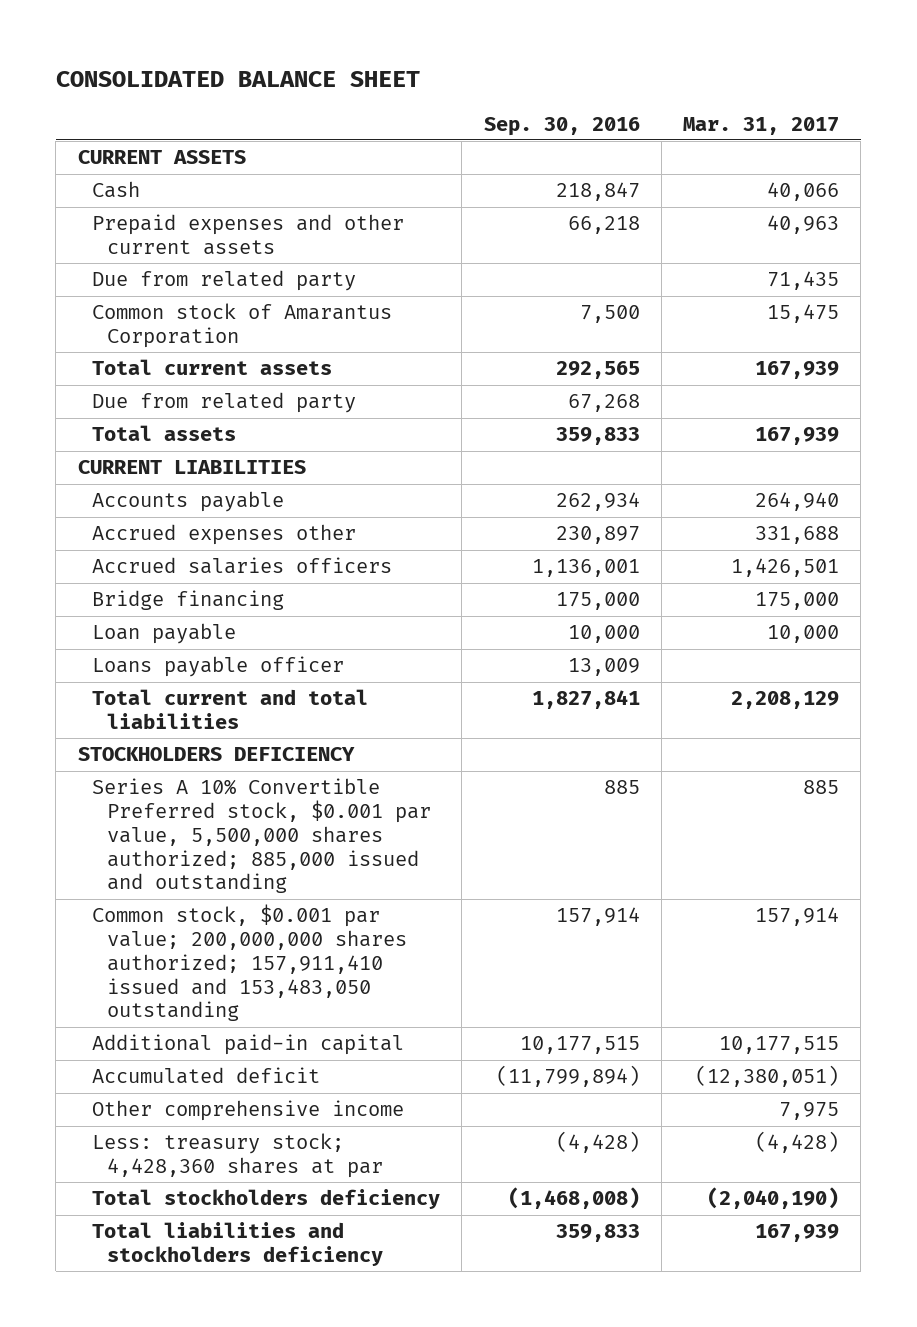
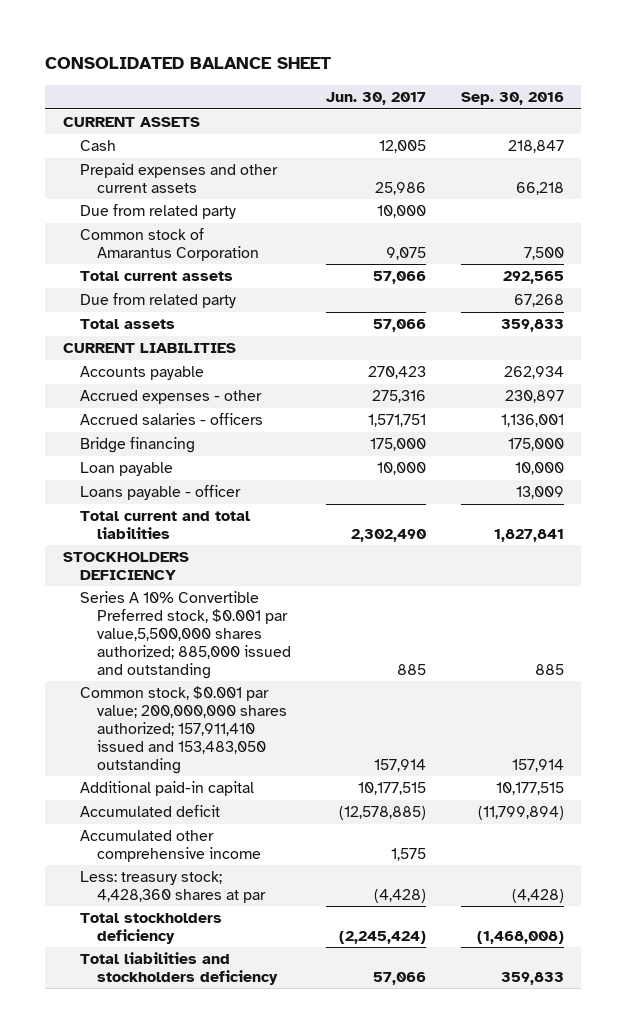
[683,116,840,135] Mar. 31, 2017 -> none
none -> [326,92,427,106] Jun. 30, 2017
[92,524,357,546] Accrued expenses other -> [79,390,262,405] Accrued expenses - other
[92,557,393,575] Accrued salaries officers -> [79,413,263,426] Accrued salaries - officers
[92,656,345,678] Loans payable officer -> [79,485,241,501] Loans payable - officer
[92,778,431,894] Series A 10% Convertible Preferred stock, $0.001 par value, 5,500,000 shares authorized; 885,000 issued and outstanding -> [79,591,292,679] Series A 10% Convertible Preferred stock, $0.001 par value,5,500,000 shares authorized; 885,000 issued and outstanding
[92,1100,405,1122] Other comprehensive income -> [79,830,262,862] Accumulated other comprehensive income

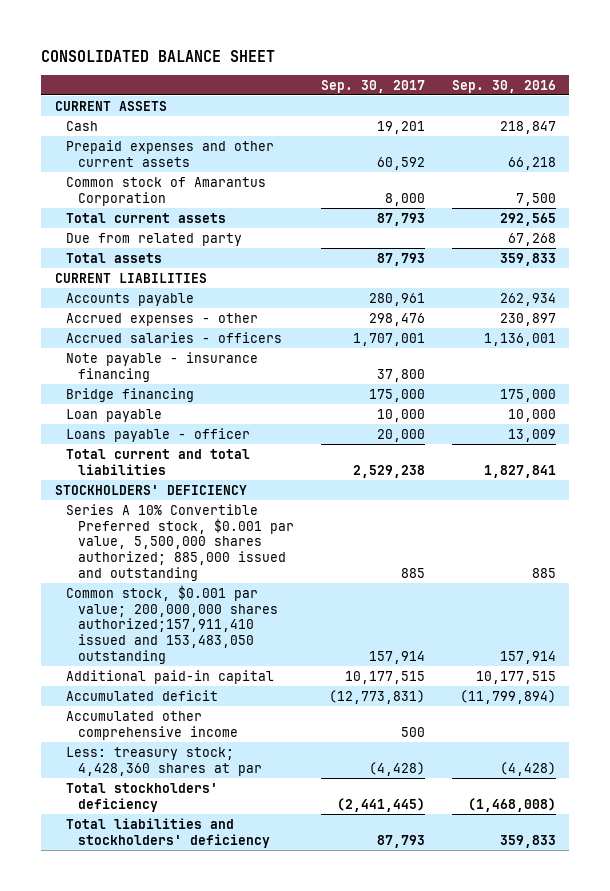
[326,92,427,106] Jun. 30, 2017 -> none
none -> [320,79,425,93] Sep. 30, 2017
[79,204,236,220] Due from related party -> none
none -> [66,351,259,382] Note payable - insurance financing
[62,552,189,580] STOCKHOLDERS DEFICIENCY -> [54,484,247,495] STOCKHOLDERS' DEFICIENCY
[79,591,292,679] Series A 10% Convertible Preferred stock, $0.001 par value,5,500,000 shares authorized; 885,000 issued and outstanding -> [66,503,294,582] Series A 10% Convertible Preferred stock, $0.001 par value, 5,500,000 shares authorized; 885,000 issued and outstanding
[79,686,288,774] Common stock, $0.001 par value; 200,000,000 shares authorized; 157,911,410 issued and 153,483,050 outstanding -> [66,584,278,665] Common stock, $0.001 par value; 200,000,000 shares authorized;157,911,410 issued and 153,483,050 outstanding
[79,913,222,944] Total stockholders deficiency -> [66,782,219,812] Total stockholders' deficiency
[79,952,279,985] Total liabilities and stockholders deficiency -> [66,817,270,848] Total liabilities and stockholders' deficiency

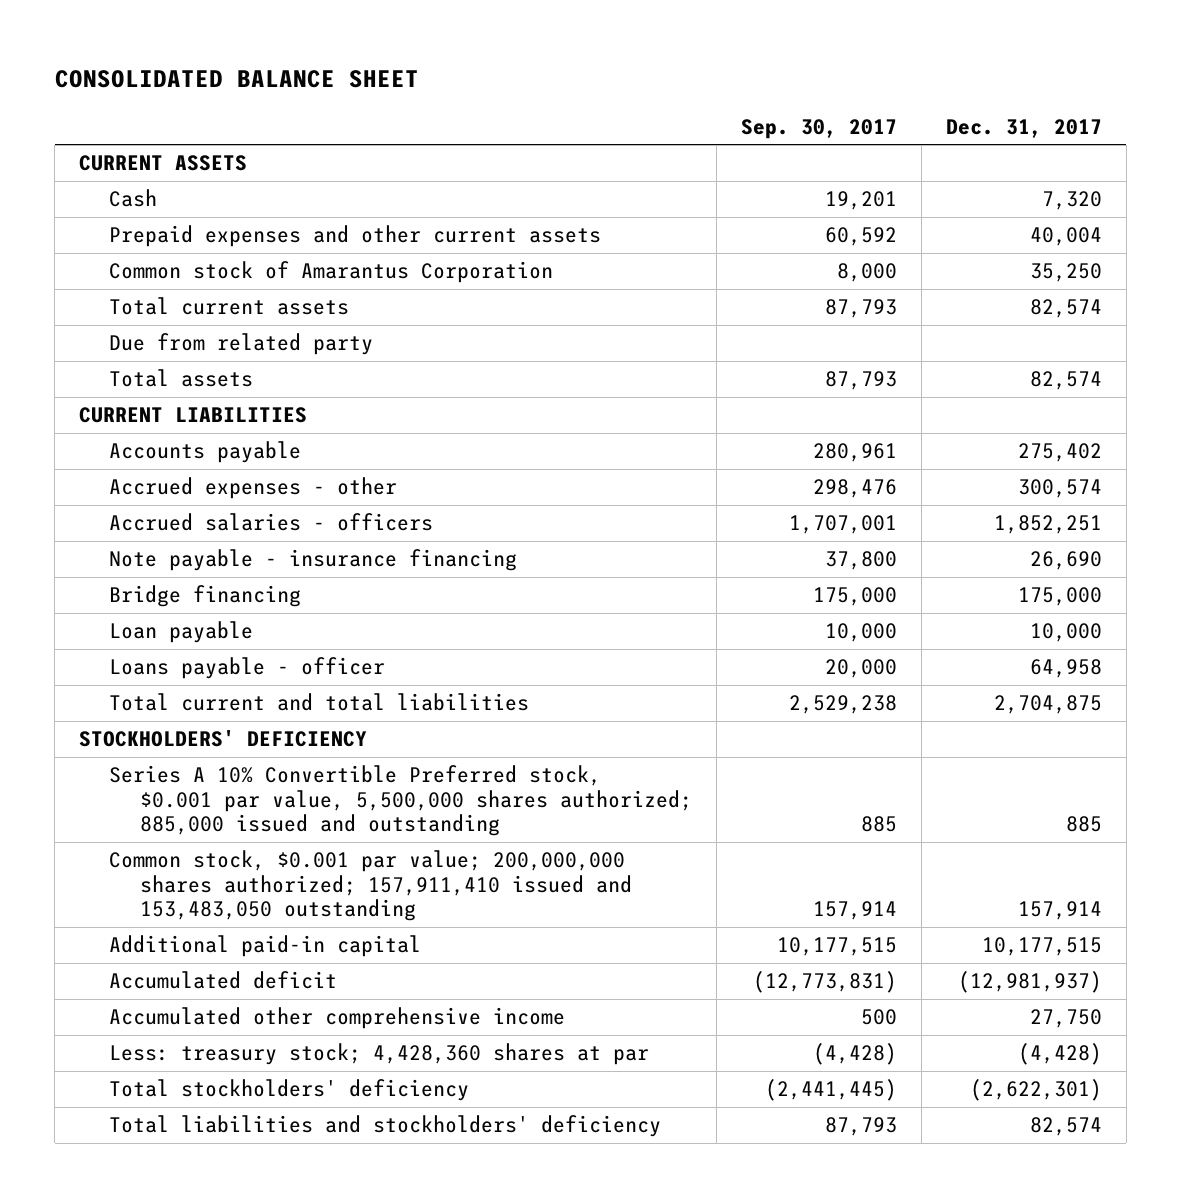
[451,79,556,93] Sep. 30, 2016 -> none
none -> [945,118,1102,138] Dec. 31, 2017
[66,584,278,665] Common stock, $0.001 par value; 200,000,000 shares authorized;157,911,410 issued and 153,483,050 outstanding -> [109,850,632,922] Common stock, $0.001 par value; 200,000,000 shares authorized; 157,911,410 issued and 153,483,050 outstanding

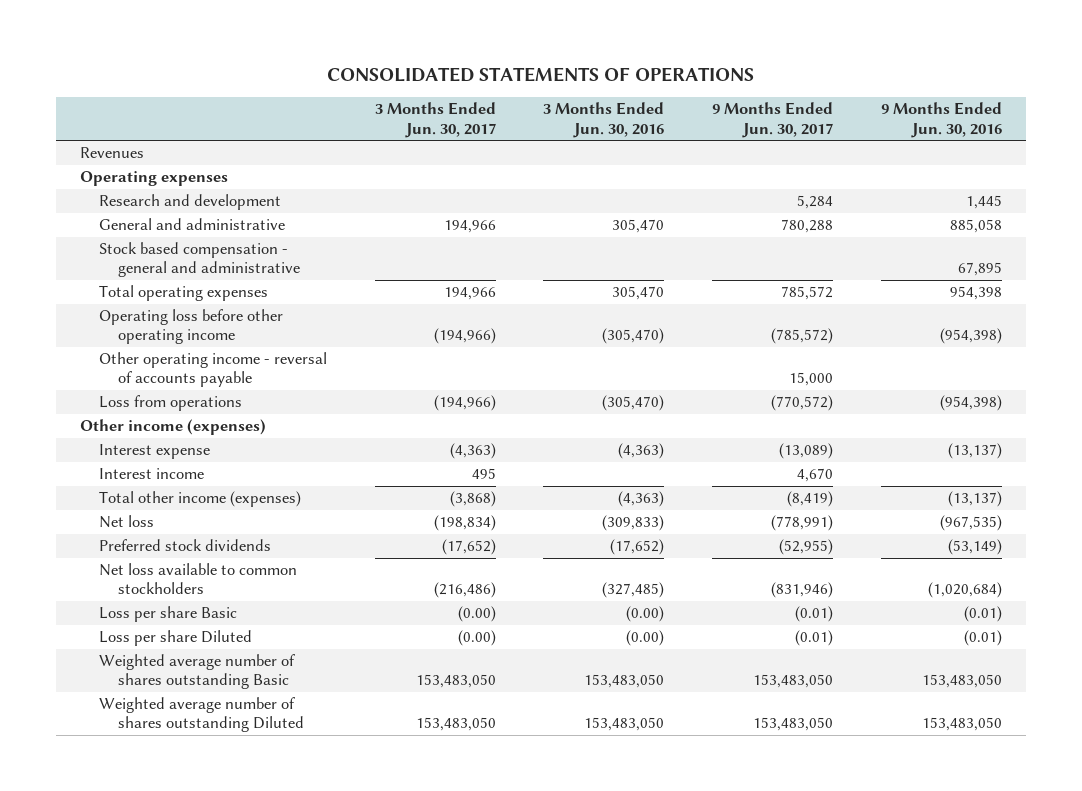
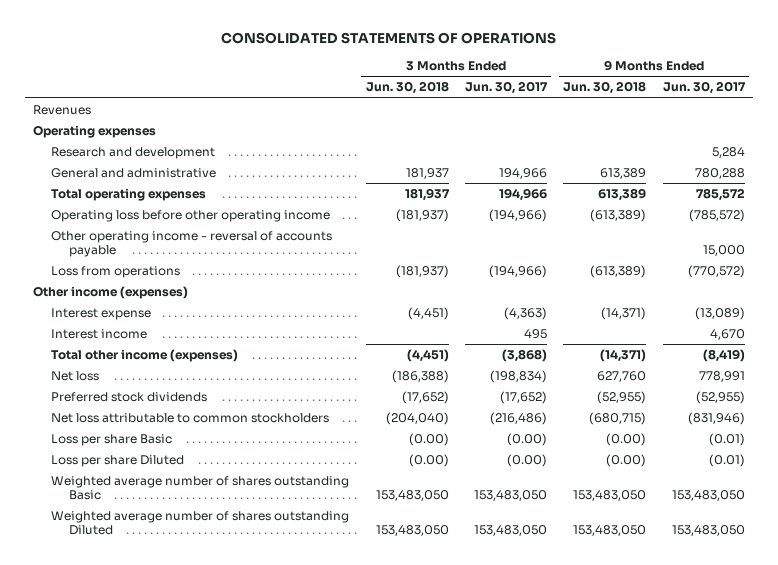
[543,102,665,138] 3 Months Ended Jun. 30, 2016 -> none
[881,102,1003,138] 9 Months Ended Jun. 30, 2016 -> none
none -> [365,81,449,95] Jun. 30, 2018
none -> [563,81,647,95] Jun. 30, 2018
[98,242,300,278] Stock based compensation - general and administrative -> none
[771,515,834,532] (778,991) -> [698,370,745,382] 778,991
[98,563,297,595] Net loss available to common stockholders -> [51,412,330,423] Net loss attributable to common stockholders

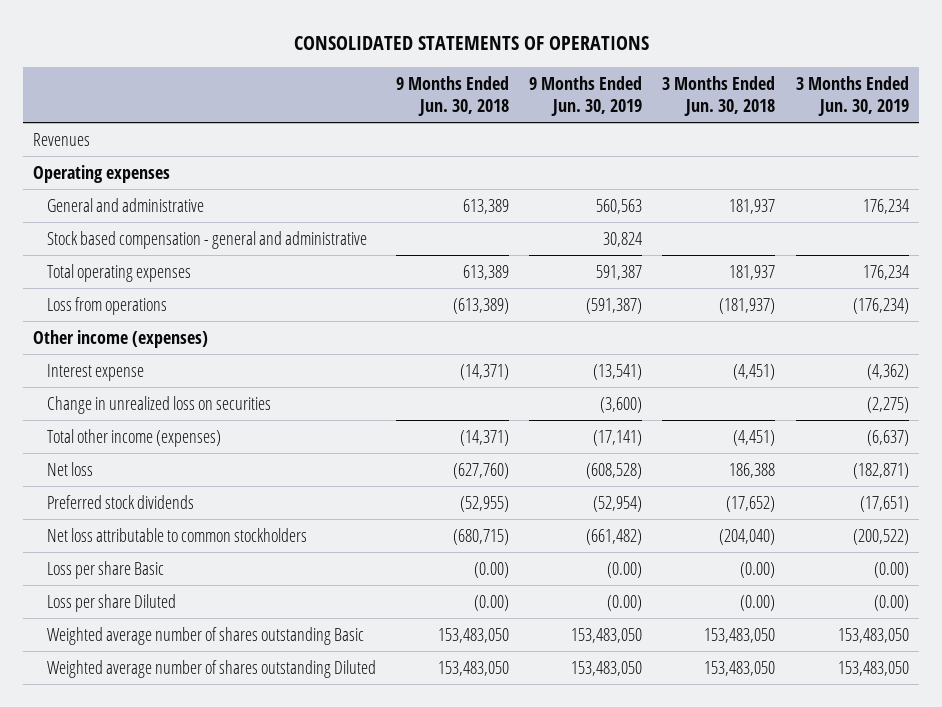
[465,81,549,95] Jun. 30, 2017 -> none
[662,81,746,95] Jun. 30, 2017 -> none
none -> [529,76,643,116] 9 Months Ended Jun. 30, 2019
none -> [795,76,909,116] 3 Months Ended Jun. 30, 2019
[51,146,216,159] Research and development -> none
none -> [46,230,367,249] Stock based compensation - general and administrative
[51,209,331,222] Operating loss before other operating income -> none
[51,230,333,258] Other operating income - reversal of accounts payable -> none
[51,328,148,339] Interest income -> none
none -> [46,395,271,414] Change in unrealized loss on securities
[391,369,449,383] (186,388) -> [729,462,776,478] 186,388
[597,370,647,382] 627,760 -> [452,462,509,479] (627,760)

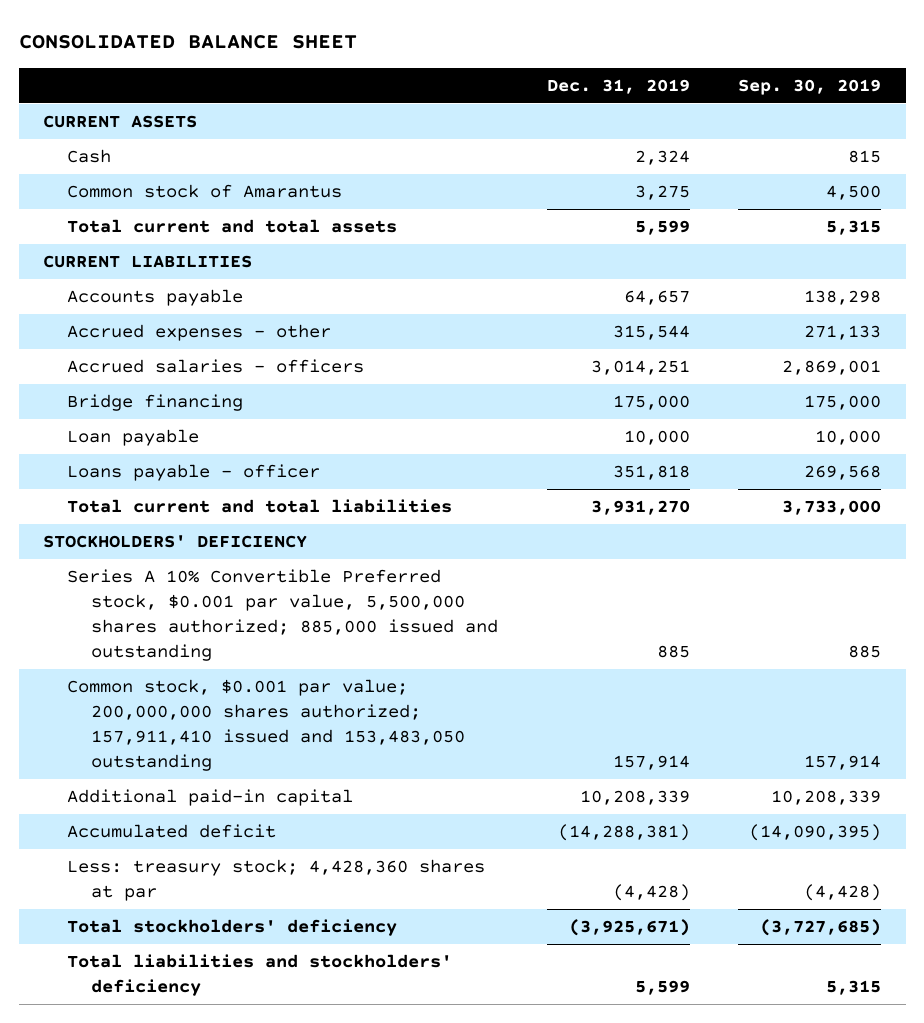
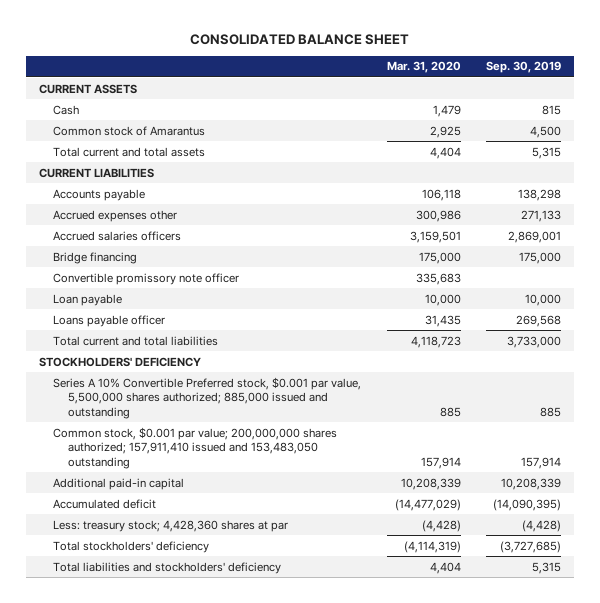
[546,78,690,94] Dec. 31, 2019 -> none
none -> [386,61,461,74] Mar. 31, 2020
[66,324,331,342] Accrued expenses - other -> [53,209,178,222] Accrued expenses other
[66,359,364,374] Accrued salaries - officers -> [53,230,182,241] Accrued salaries officers
none -> [53,272,240,285] Convertible promissory note officer
[66,464,320,482] Loans payable - officer -> [53,314,166,327] Loans payable officer

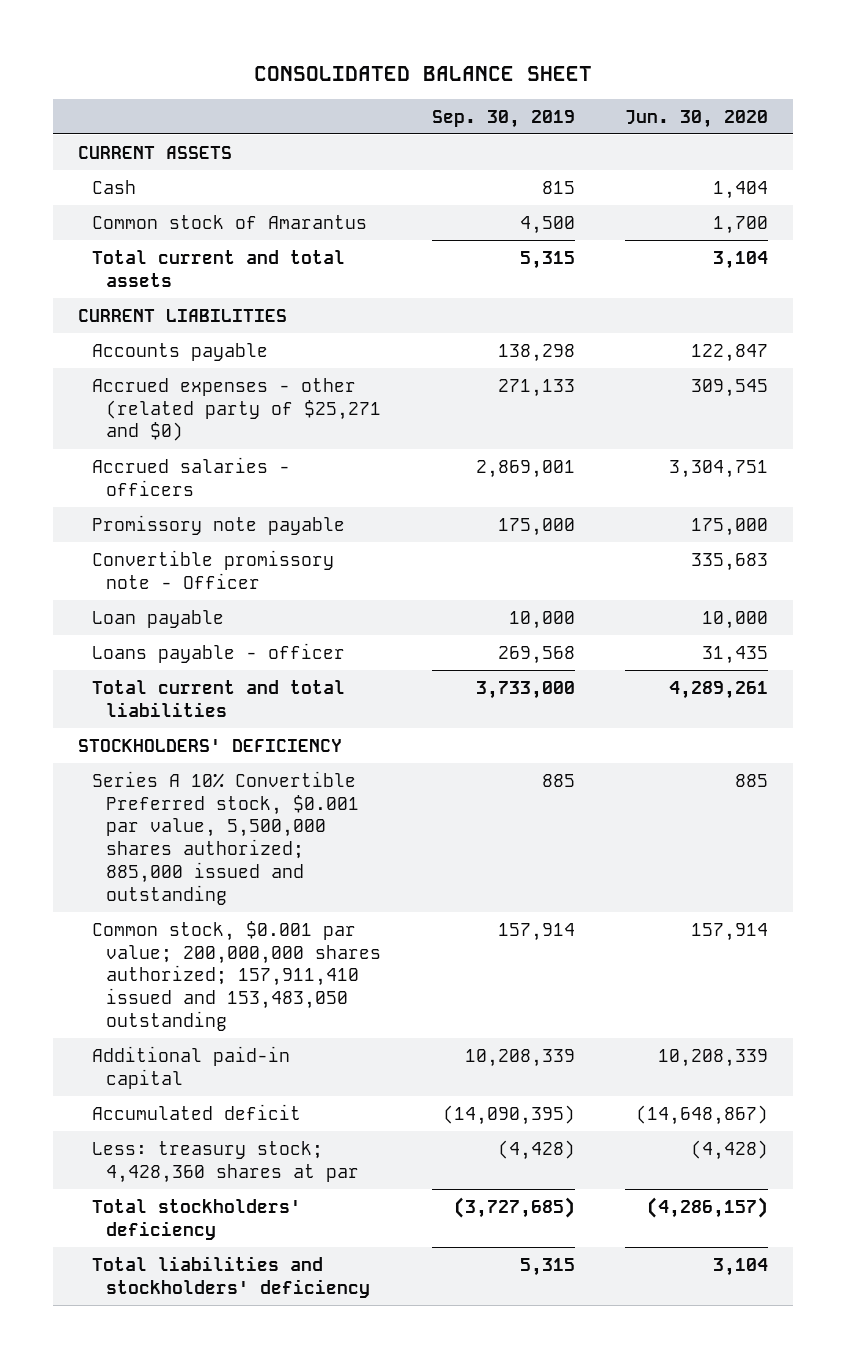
[386,61,461,74] Mar. 31, 2020 -> none
none -> [625,109,769,128] Jun. 30, 2020
[53,209,178,222] Accrued expenses other -> [92,377,382,442] Accrued expenses - other (related party of $25,271 and $0)
[53,230,182,241] Accrued salaries officers -> [92,456,291,496] Accrued salaries - officers
[53,251,138,264] Bridge financing -> [92,514,346,535] Promissory note payable
[53,272,240,285] Convertible promissory note officer -> [92,549,335,589] Convertible promissory note - Officer
[53,314,166,327] Loans payable officer -> [92,642,346,663] Loans payable - officer

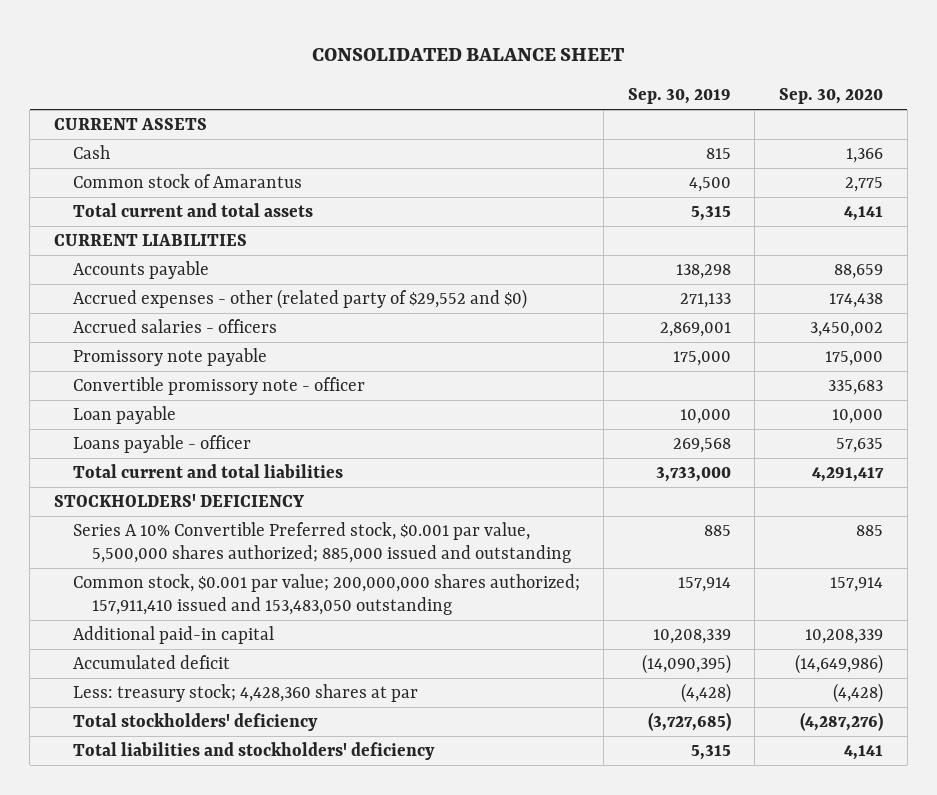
[625,109,769,128] Jun. 30, 2020 -> none
none -> [779,88,884,105] Sep. 30, 2020
[92,377,382,442] Accrued expenses - other (related party of $25,271 and $0) -> [72,289,527,310] Accrued expenses - other (related party of $29,552 and $0)
[92,549,335,589] Convertible promissory note - Officer -> [72,377,365,396] Convertible promissory note - officer

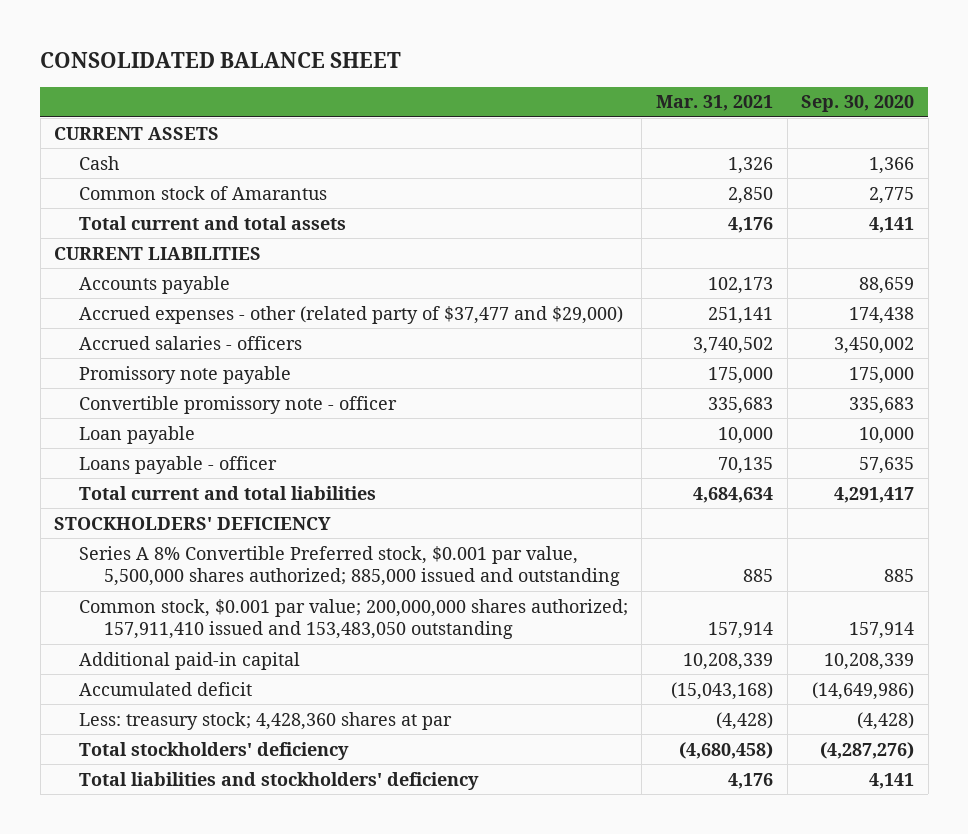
[627,88,731,105] Sep. 30, 2019 -> none
none -> [656,95,774,112] Mar. 31, 2021
[72,289,527,310] Accrued expenses - other (related party of $29,552 and $0) -> [78,305,623,324] Accrued expenses - other (related party of $37,477 and $29,000)
[72,522,571,564] Series A 10% Convertible Preferred stock, $0.001 par value, 5,500,000 shares authorized; 885,000 issued and outstanding -> [78,545,620,587] Series A 8% Convertible Preferred stock, $0.001 par value, 5,500,000 shares authorized; 885,000 issued and outstanding

